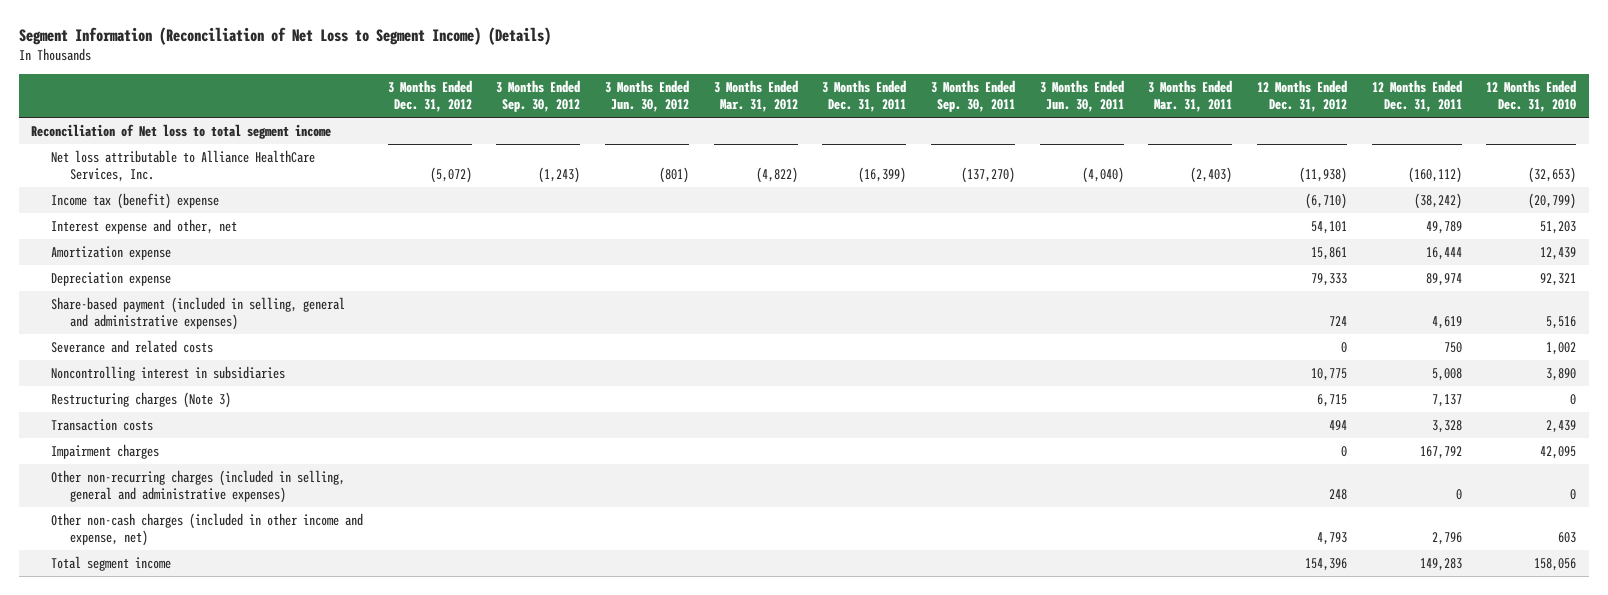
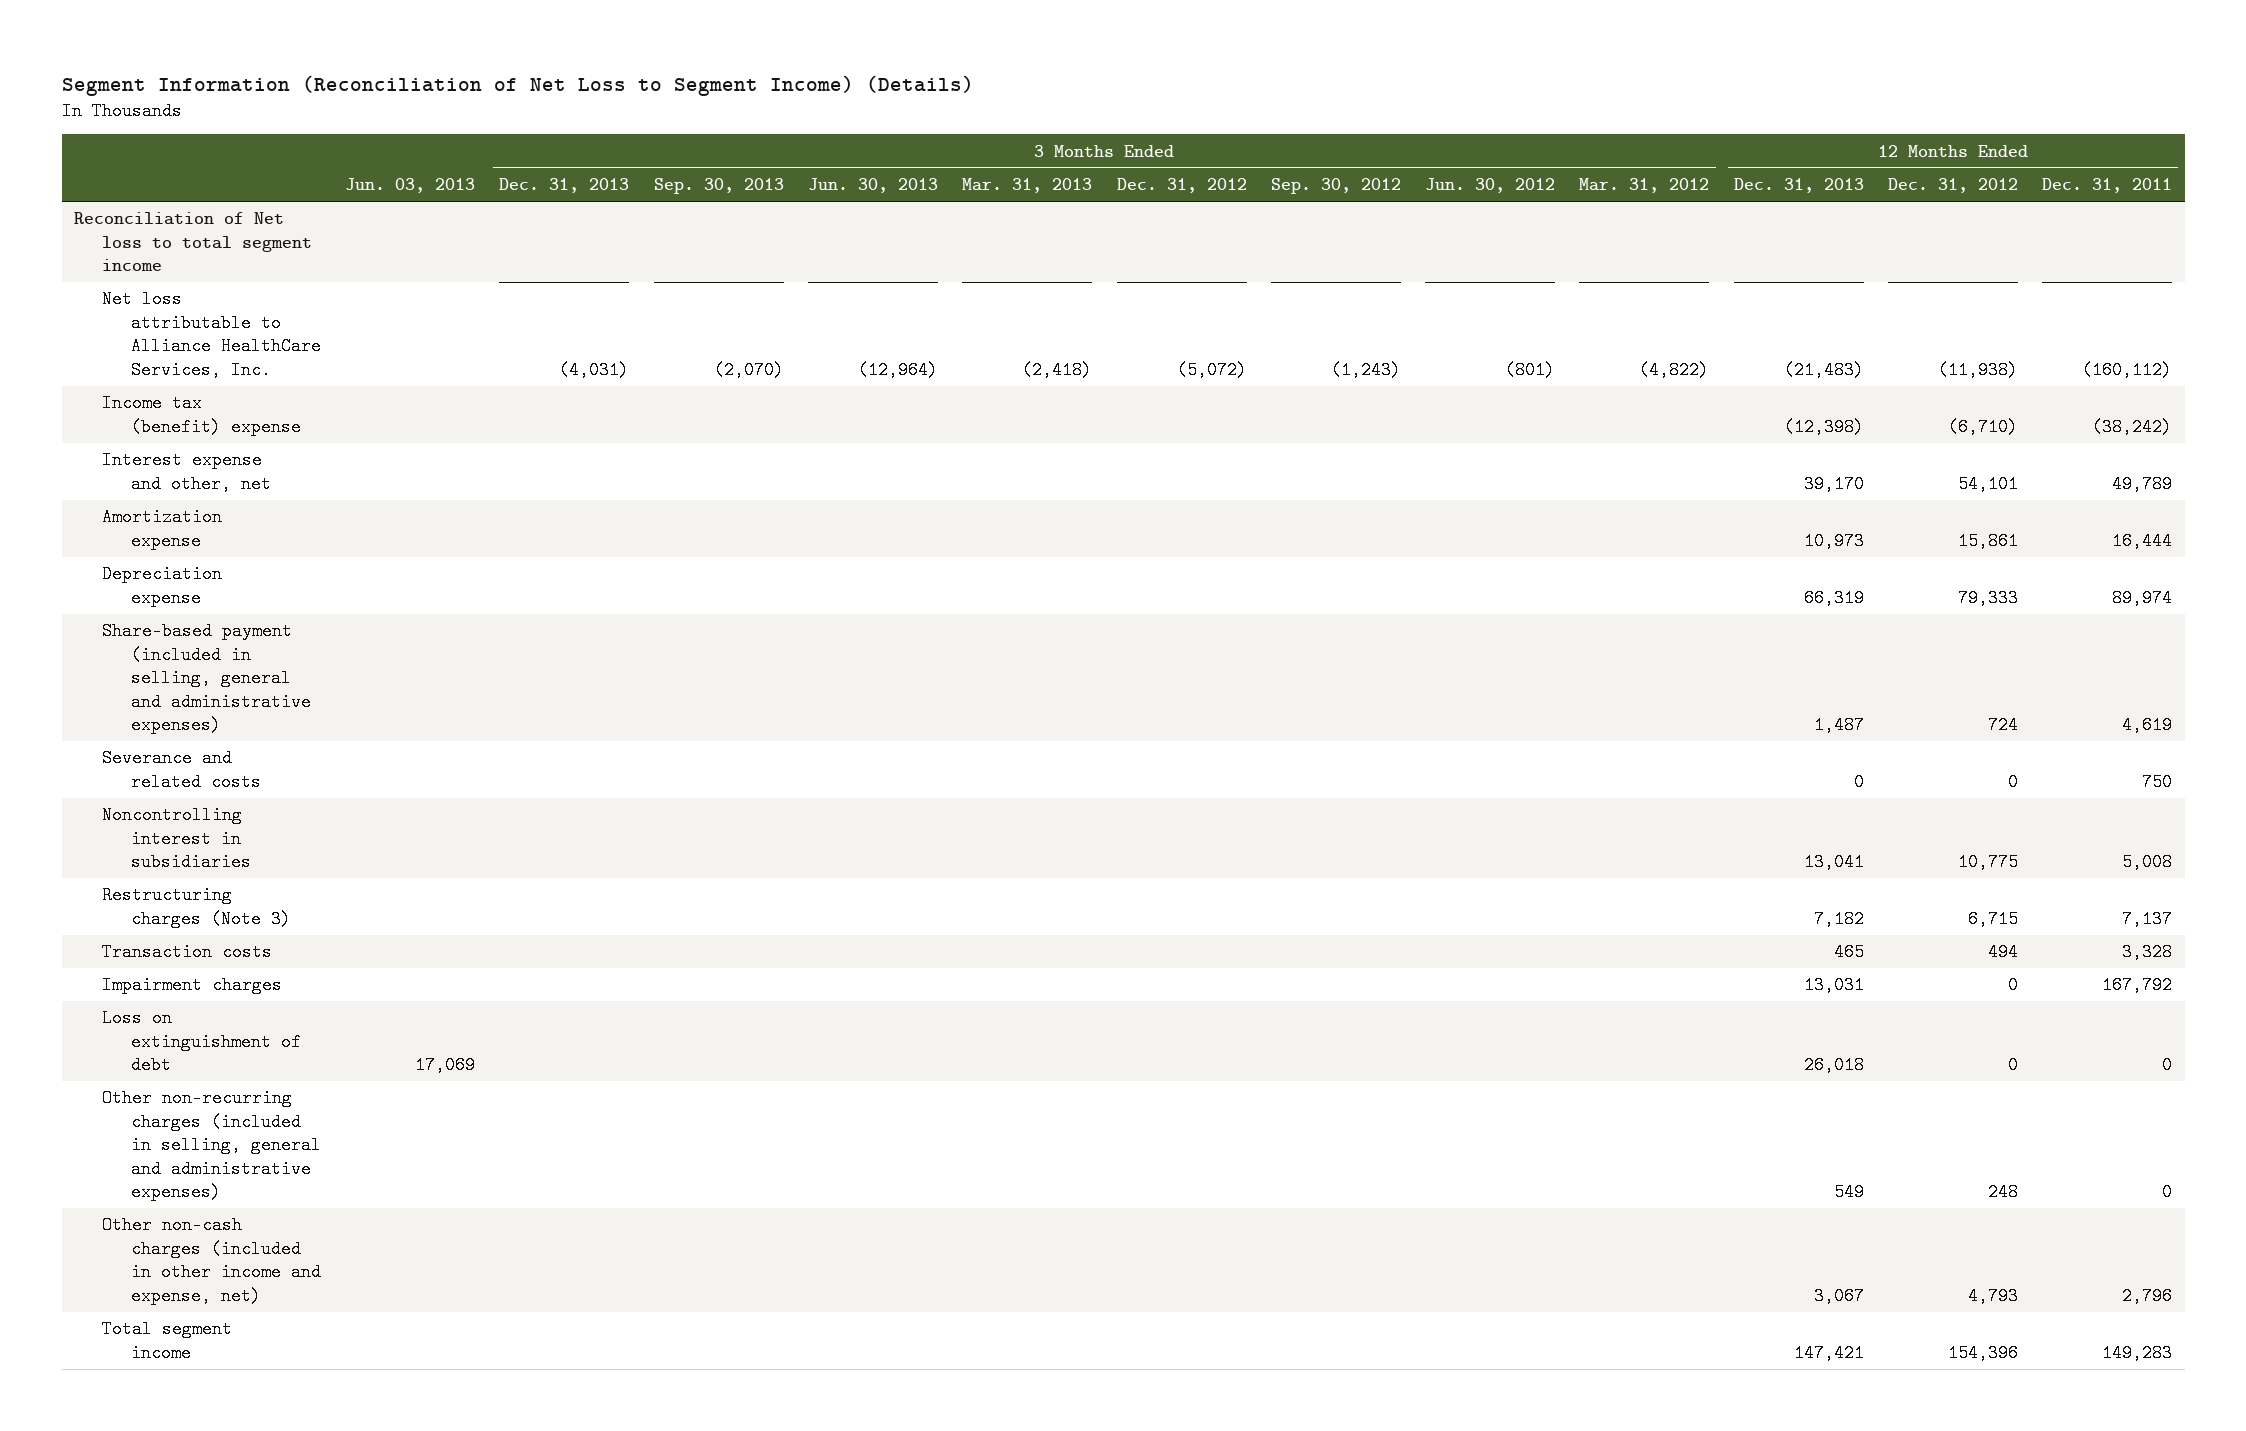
[822,79,907,113] 3 Months Ended Dec. 31, 2011 -> none
[931,79,1016,113] 3 Months Ended Sep. 30, 2011 -> none
[1039,79,1124,113] 3 Months Ended Jun. 30, 2011 -> none
[1148,79,1233,113] 3 Months Ended Mar. 31, 2011 -> none
[1486,79,1577,113] 12 Months Ended Dec. 31, 2010 -> none
none -> [344,177,475,193] Jun. 03, 2013
none -> [499,177,630,193] Dec. 31, 2013
none -> [653,177,784,194] Sep. 30, 2013
none -> [807,177,938,193] Jun. 30, 2013
none -> [962,177,1093,193] Mar. 31, 2013
none -> [1733,177,1864,193] Dec. 31, 2013
none -> [102,1009,301,1075] Loss on extinguishment of debt

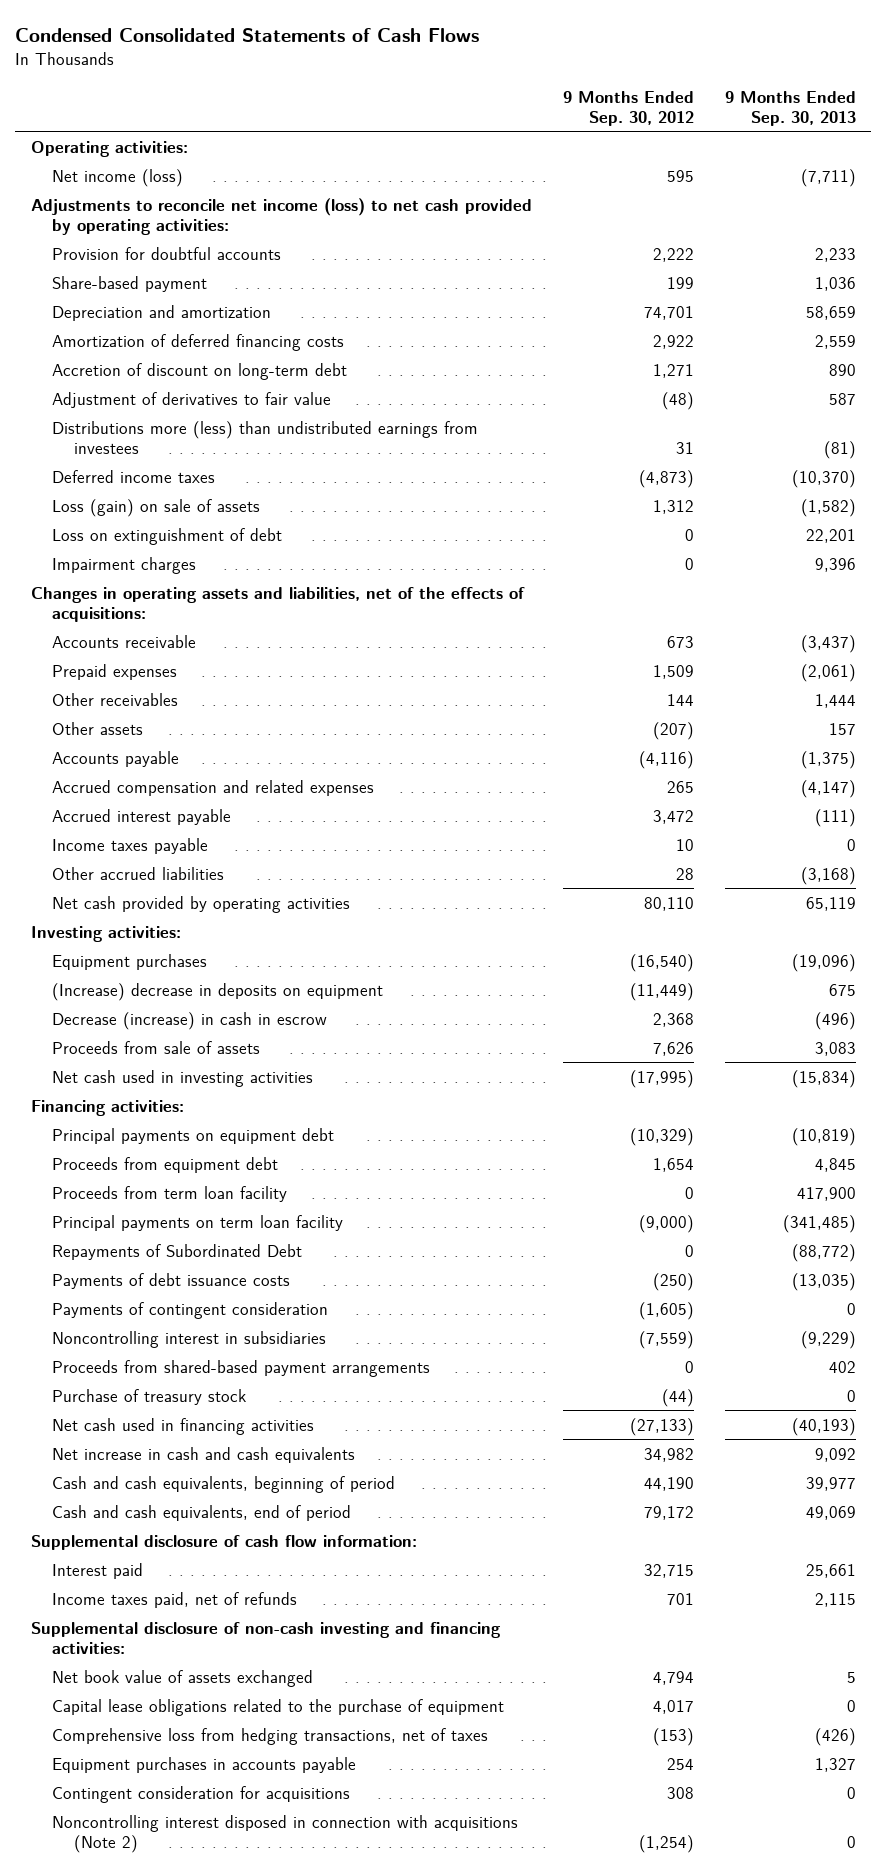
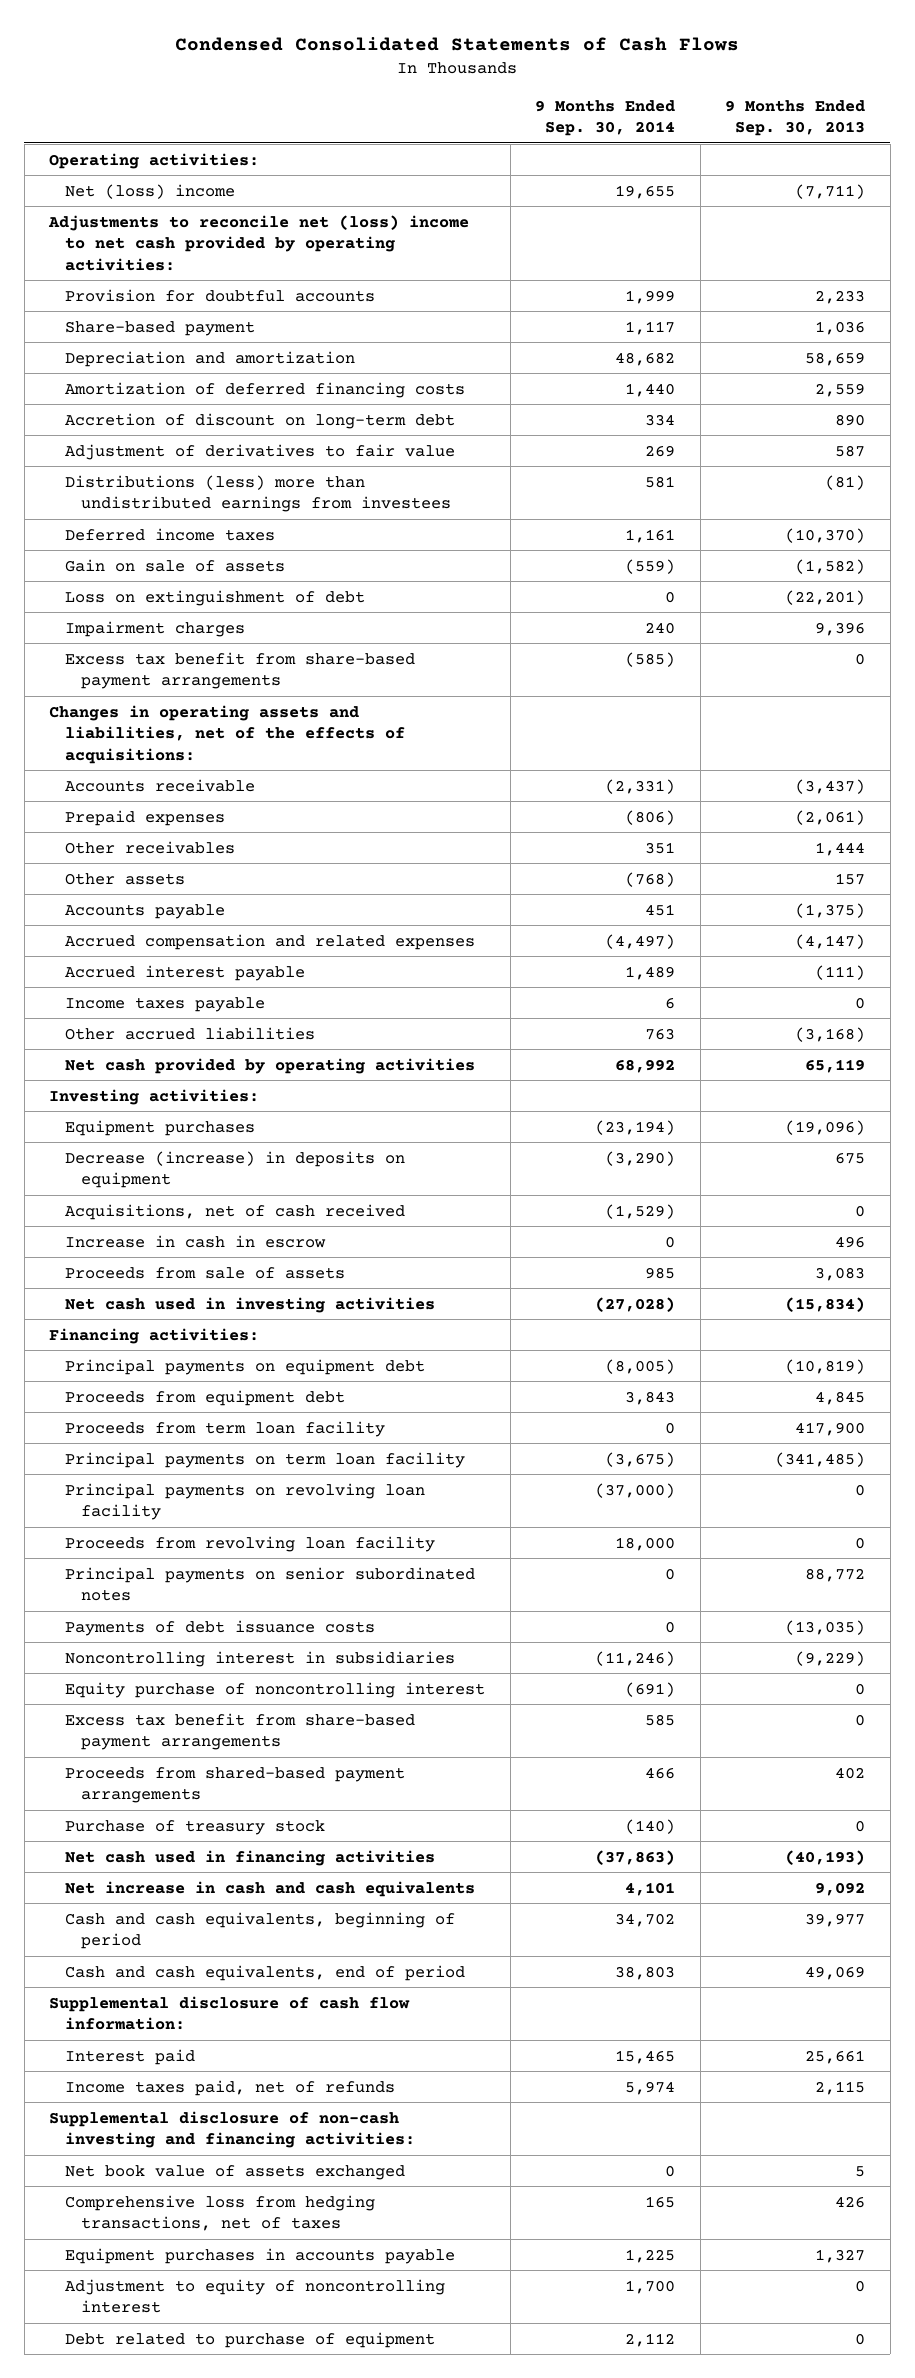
[562,90,694,126] 9 Months Ended Sep. 30, 2012 -> none
none -> [535,99,676,137] 9 Months Ended Sep. 30, 2014
[52,168,184,187] Net income (loss) -> [64,183,235,199] Net (loss) income
[30,197,532,235] Adjustments to reconcile net income (loss) to net cash provided by operating activities: -> [48,214,470,271] Adjustments to reconcile net (loss) income to net cash provided by operating activities:
[52,420,479,454] Distributions more (less) than undistributed earnings from investees -> [64,474,451,513] Distributions (less) more than undistributed earnings from investees
[52,498,261,517] Loss (gain) on sale of assets -> [64,558,285,572] Gain on sale of assets
[805,528,856,543] 22,201 -> [785,589,866,605] (22,201)
none -> [64,651,415,690] Excess tax benefit from share-based payment arrangements
[52,982,384,1001] (Increase) decrease in deposits on equipment -> [64,1150,405,1189] Decrease (increase) in deposits on equipment
none -> [64,1203,405,1220] Acquisitions, net of cash received
[52,1011,328,1030] Decrease (increase) in cash in escrow -> [64,1234,326,1248] Increase in cash in escrow
[814,1011,856,1030] (496) -> [835,1235,866,1248] 496
[52,1243,303,1260] Repayments of Subordinated Debt -> none
none -> [64,1482,425,1521] Principal payments on revolving loan facility
none -> [64,1535,435,1552] Proceeds from revolving loan facility
none -> [64,1566,475,1602] Principal payments on senior subordinated notes
[52,1301,329,1319] Payments of contingent consideration -> none
none -> [64,1681,485,1698] Equity purchase of noncontrolling interest
none -> [64,1712,415,1751] Excess tax benefit from share-based payment arrangements
[52,1698,505,1716] Capital lease obligations related to the purchase of equipment -> none
[814,1727,856,1746] (426) -> [835,2195,866,2208] 426
[52,1785,351,1803] Contingent consideration for acquisitions -> none
[52,1814,519,1853] Noncontrolling interest disposed in connection with acquisitions (Note 2) -> none
none -> [64,2278,445,2314] Adjustment to equity of noncontrolling interest
none -> [64,2331,435,2348] Debt related to purchase of equipment

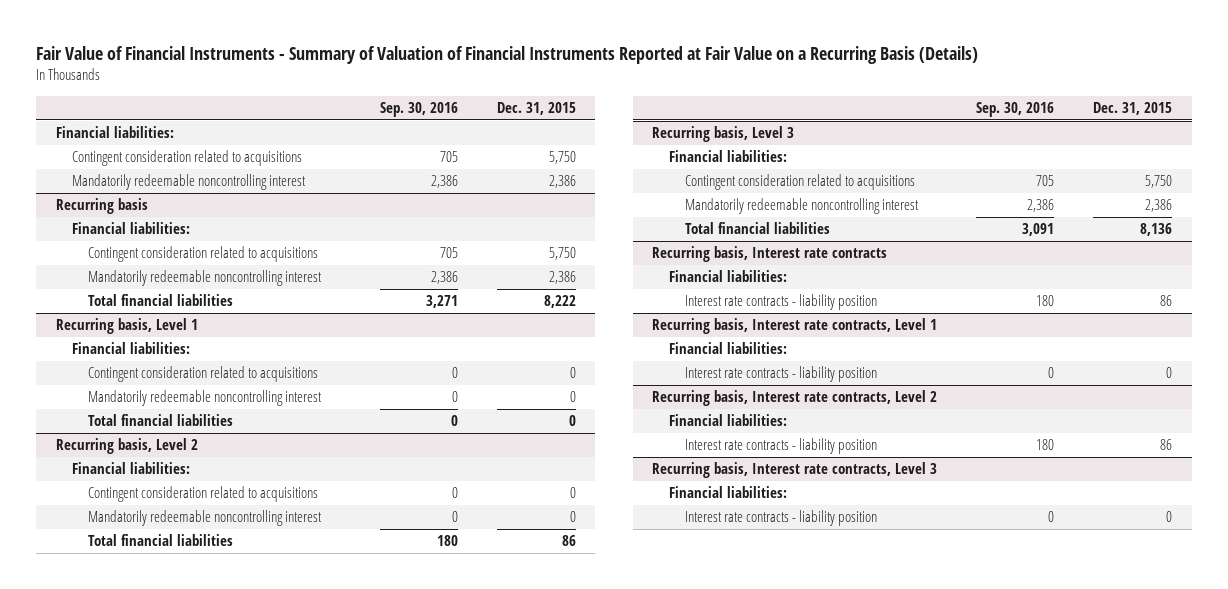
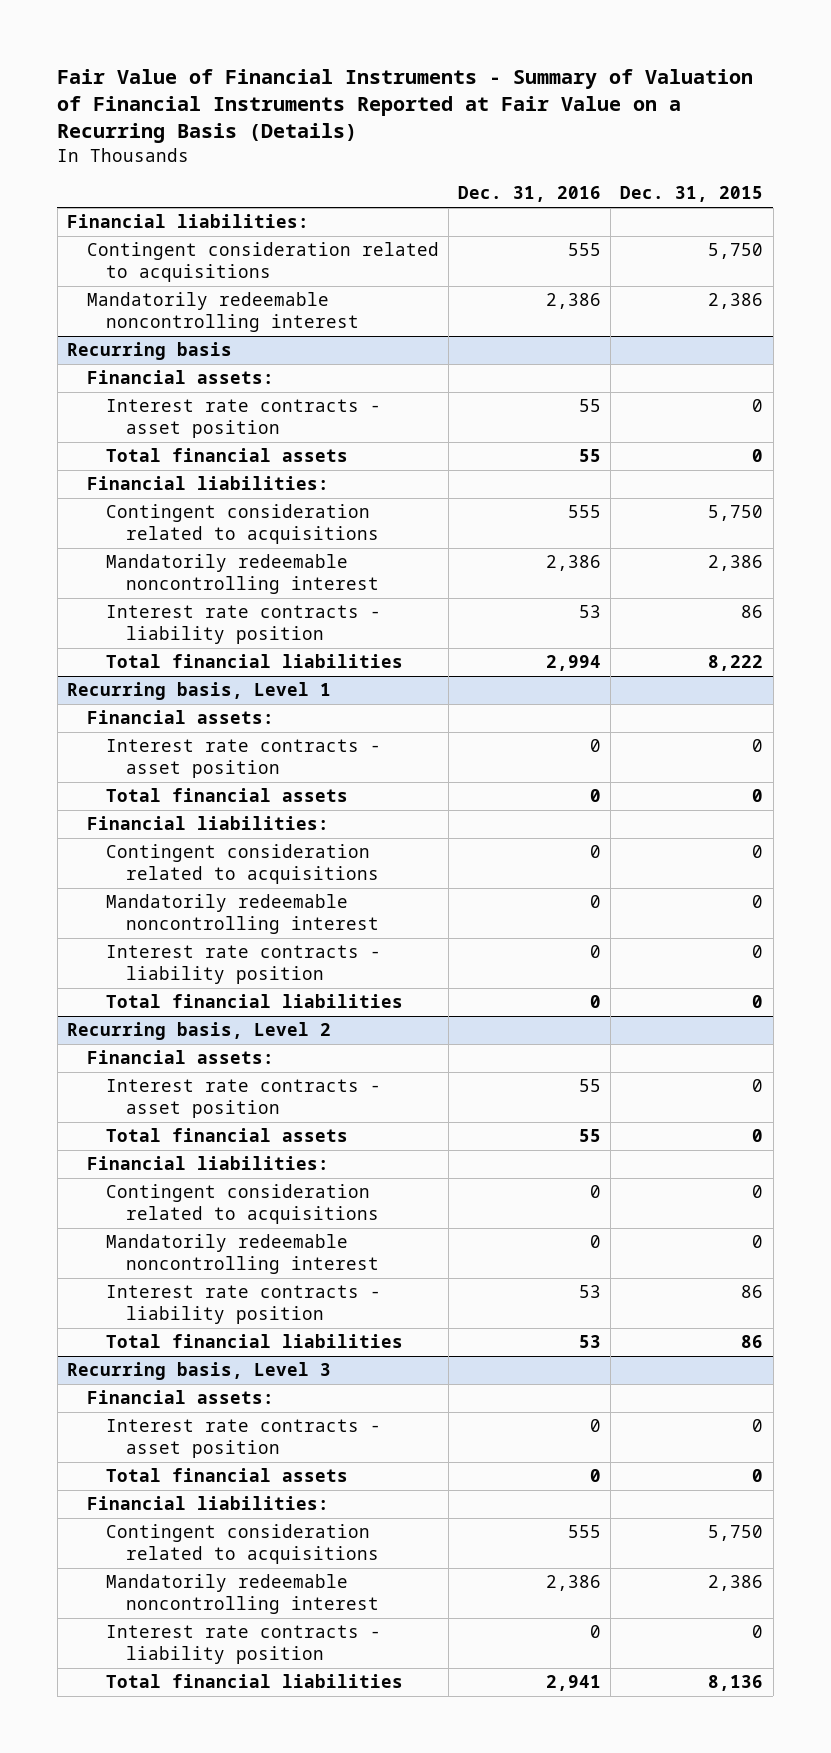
[379,101,458,117] Sep. 30, 2016 -> none
none -> [458,186,602,203] Dec. 31, 2016
none -> [86,370,274,385] Financial assets:
none -> [106,399,382,438] Interest rate contracts - asset position
none -> [106,448,349,463] Total financial assets
none -> [106,605,382,644] Interest rate contracts - liability position
none -> [86,710,274,725] Financial assets:
none -> [106,739,382,778] Interest rate contracts - asset position
none -> [106,788,349,803] Total financial assets
none -> [106,945,382,984] Interest rate contracts - liability position
none -> [86,1050,274,1065] Financial assets:
none -> [106,1079,382,1118] Interest rate contracts - asset position
none -> [106,1128,349,1143] Total financial assets
none -> [106,1285,382,1324] Interest rate contracts - liability position
none -> [86,1390,274,1405] Financial assets:
none -> [106,1419,382,1458] Interest rate contracts - asset position
none -> [106,1468,349,1483] Total financial assets
[652,246,888,263] Recurring basis, Interest rate contracts -> none
[668,270,787,283] Financial liabilities: -> none
[684,294,877,311] Interest rate contracts - liability position -> none
[652,318,938,335] Recurring basis, Interest rate contracts, Level 1 -> none
[668,342,787,355] Financial liabilities: -> none
[652,390,938,407] Recurring basis, Interest rate contracts, Level 2 -> none
[668,414,787,427] Financial liabilities: -> none
[684,438,877,455] Interest rate contracts - liability position -> none
[652,462,938,479] Recurring basis, Interest rate contracts, Level 3 -> none
[668,486,787,499] Financial liabilities: -> none
[684,510,877,527] Interest rate contracts - liability position -> none
[684,222,830,235] Total financial liabilities -> [106,1674,404,1689] Total financial liabilities

